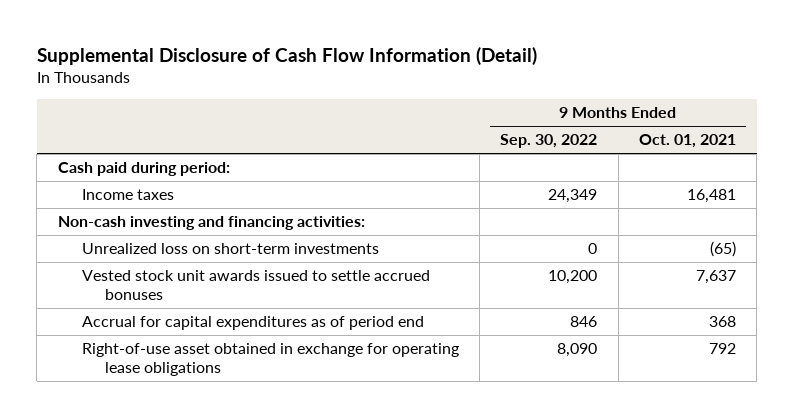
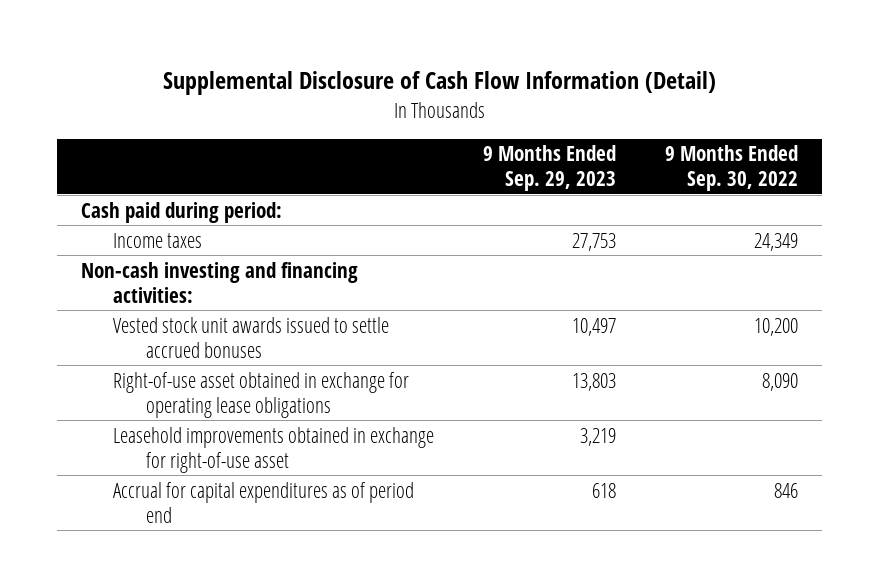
[638,134,736,149] Oct. 01, 2021 -> none
none -> [483,145,617,192] 9 Months Ended Sep. 29, 2023
[81,243,379,255] Unrealized loss on short-term investments -> none
none -> [113,426,435,473] Leasehold improvements obtained in exchange for right-of-use asset
[81,316,424,331] Accrual for capital expenditures as of period end -> [113,481,415,523] Accrual for capital expenditures as of period end

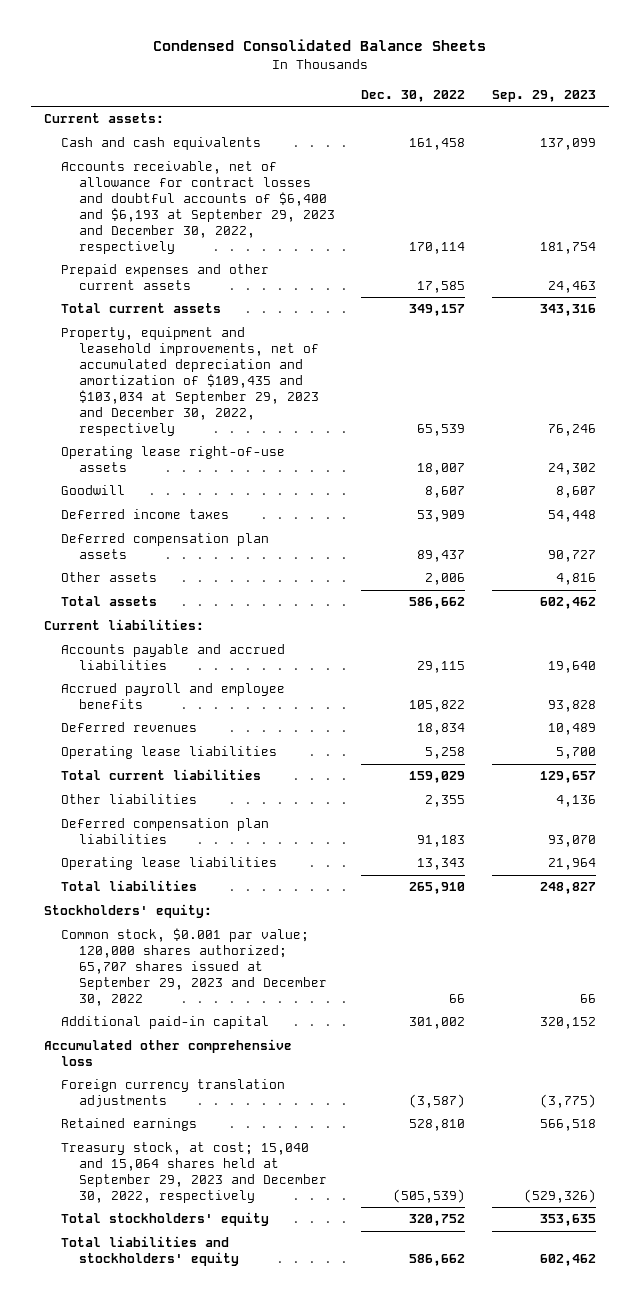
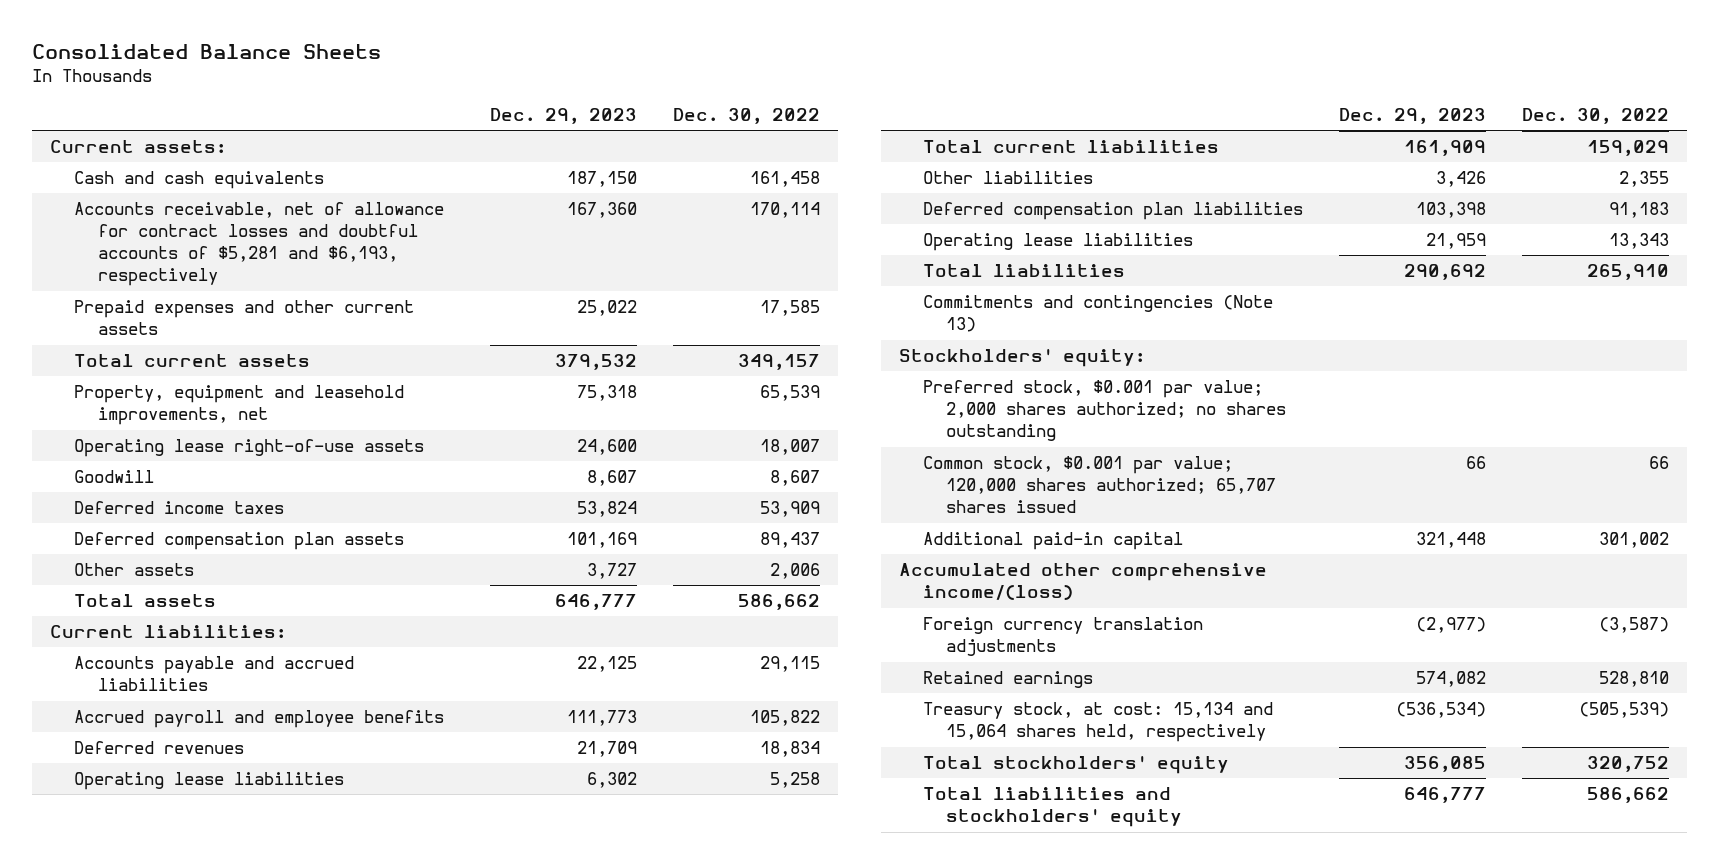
[152,39,486,52] Condensed Consolidated Balance Sheets -> [32,43,382,59] Consolidated Balance Sheets
[491,89,596,102] Sep. 29, 2023 -> none
none -> [490,108,638,125] Dec. 29, 2023
[61,161,335,254] Accounts receivable, net of allowance for contract losses and doubtful accounts of $6,400 and $6,193 at September 29, 2023 and December 30, 2022, respectively -> [74,202,445,287] Accounts receivable, net of allowance for contract losses and doubtful accounts of $5,281 and $6,193, respectively
[61,327,319,436] Property, equipment and leasehold improvements, net of accumulated depreciation and amortization of $109,435 and $103,034 at September 29, 2023 and December 30, 2022, respectively -> [74,385,405,426] Property, equipment and leasehold improvements, net
none -> [922,295,1273,333] Commitments and contingencies (Note 13)
none -> [922,380,1287,442] Preferred stock, $0.001 par value; 2,000 shares authorized; no shares outstanding
[61,928,327,1006] Common stock, $0.001 par value; 120,000 shares authorized; 65,707 shares issued at September 29, 2023 and December 30, 2022 -> [922,456,1277,514] Common stock, $0.001 par value; 120,000 shares authorized; 65,707 shares issued
[44,1039,293,1067] Accumulated other comprehensive loss -> [898,563,1267,601] Accumulated other comprehensive income/(loss)
[61,1142,327,1204] Treasury stock, at cost; 15,040 and 15,064 shares held at September 29, 2023 and December 30, 2022, respectively -> [922,702,1273,743] Treasury stock, at cost: 15,134 and 15,064 shares held, respectively

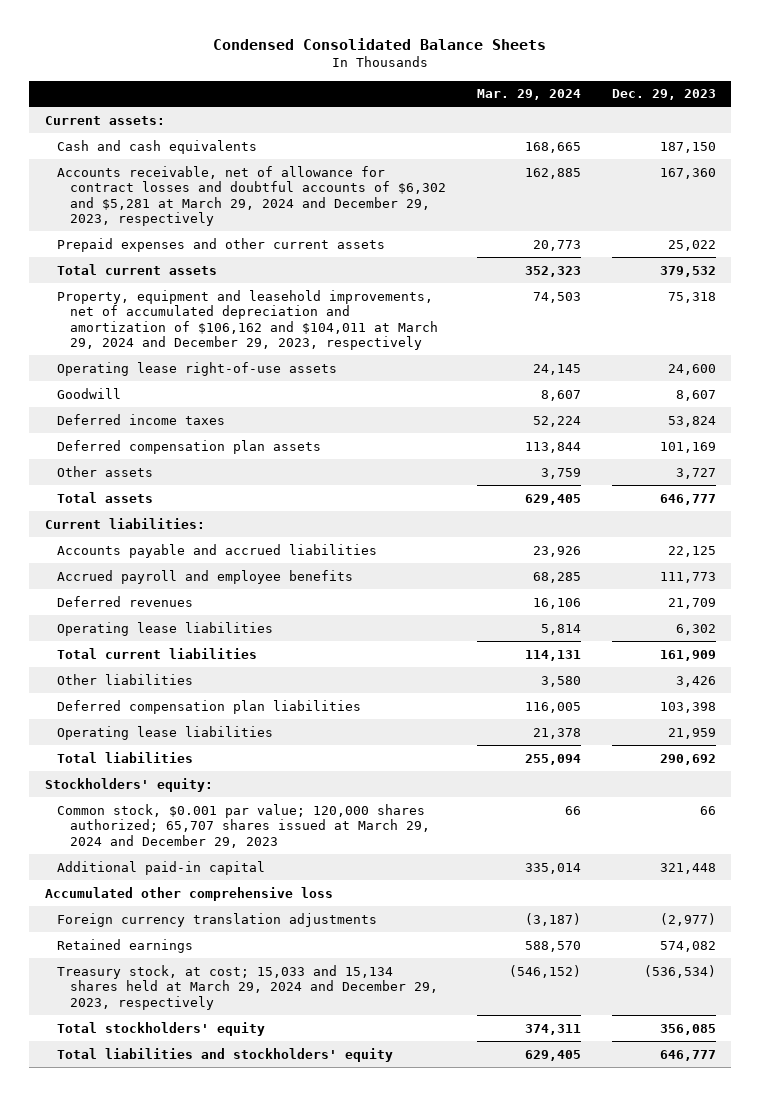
[32,43,382,59] Consolidated Balance Sheets -> [213,37,547,50] Condensed Consolidated Balance Sheets
[673,108,821,125] Dec. 30, 2022 -> none
none -> [476,89,581,101] Mar. 29, 2024
[74,202,445,287] Accounts receivable, net of allowance for contract losses and doubtful accounts of $5,281 and $6,193, respectively -> [57,165,446,226] Accounts receivable, net of allowance for contract losses and doubtful accounts of $6,302 and $5,281 at March 29, 2024 and December 29, 2023, respectively
[74,385,405,426] Property, equipment and leasehold improvements, net -> [57,289,438,350] Property, equipment and leasehold improvements, net of accumulated depreciation and amortization of $106,162 and $104,011 at March 29, 2024 and December 29, 2023, respectively
[922,295,1273,333] Commitments and contingencies (Note 13) -> none
[922,380,1287,442] Preferred stock, $0.001 par value; 2,000 shares authorized; no shares outstanding -> none
[922,456,1277,514] Common stock, $0.001 par value; 120,000 shares authorized; 65,707 shares issued -> [57,803,430,848] Common stock, $0.001 par value; 120,000 shares authorized; 65,707 shares issued at March 29, 2024 and December 29, 2023
[898,563,1267,601] Accumulated other comprehensive income/(loss) -> [44,886,333,901] Accumulated other comprehensive loss
[922,702,1273,743] Treasury stock, at cost: 15,134 and 15,064 shares held, respectively -> [57,964,438,1010] Treasury stock, at cost; 15,033 and 15,134 shares held at March 29, 2024 and December 29, 2023, respectively

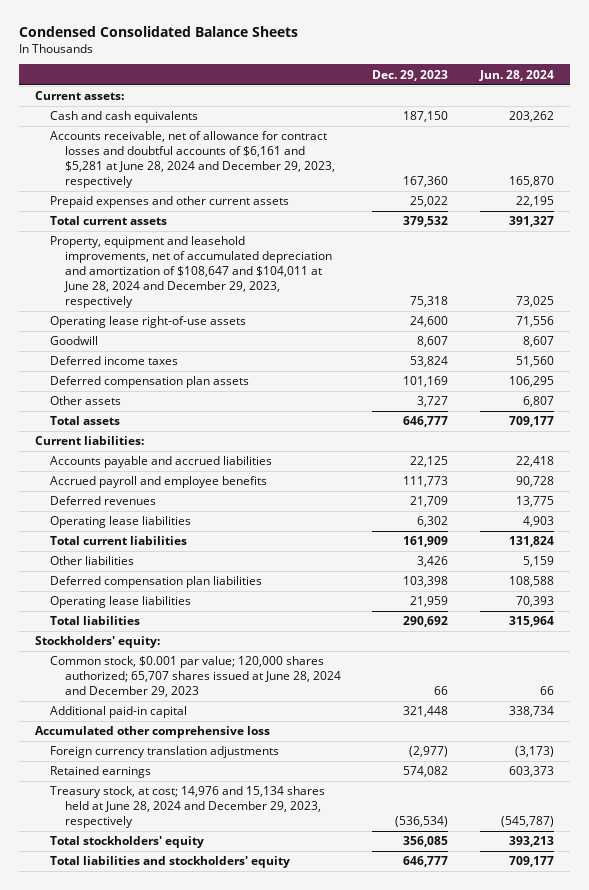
[476,89,581,101] Mar. 29, 2024 -> none
none -> [479,69,555,81] Jun. 28, 2024
[57,165,446,226] Accounts receivable, net of allowance for contract losses and doubtful accounts of $6,302 and $5,281 at March 29, 2024 and December 29, 2023, respectively -> [49,131,335,188] Accounts receivable, net of allowance for contract losses and doubtful accounts of $6,161 and $5,281 at June 28, 2024 and December 29, 2023, respectively
[57,289,438,350] Property, equipment and leasehold improvements, net of accumulated depreciation and amortization of $106,162 and $104,011 at March 29, 2024 and December 29, 2023, respectively -> [49,236,332,308] Property, equipment and leasehold improvements, net of accumulated depreciation and amortization of $108,647 and $104,011 at June 28, 2024 and December 29, 2023, respectively
[57,803,430,848] Common stock, $0.001 par value; 120,000 shares authorized; 65,707 shares issued at March 29, 2024 and December 29, 2023 -> [49,656,341,697] Common stock, $0.001 par value; 120,000 shares authorized; 65,707 shares issued at June 28, 2024 and December 29, 2023
[57,964,438,1010] Treasury stock, at cost; 15,033 and 15,134 shares held at March 29, 2024 and December 29, 2023, respectively -> [49,786,325,828] Treasury stock, at cost; 14,976 and 15,134 shares held at June 28, 2024 and December 29, 2023, respectively

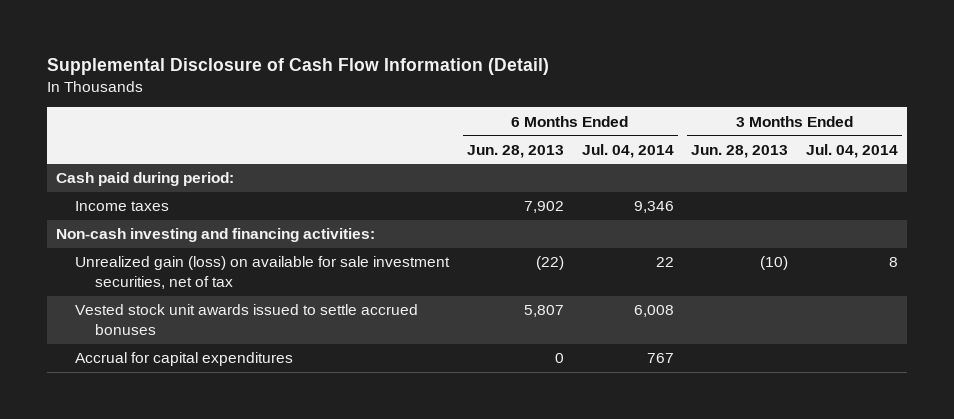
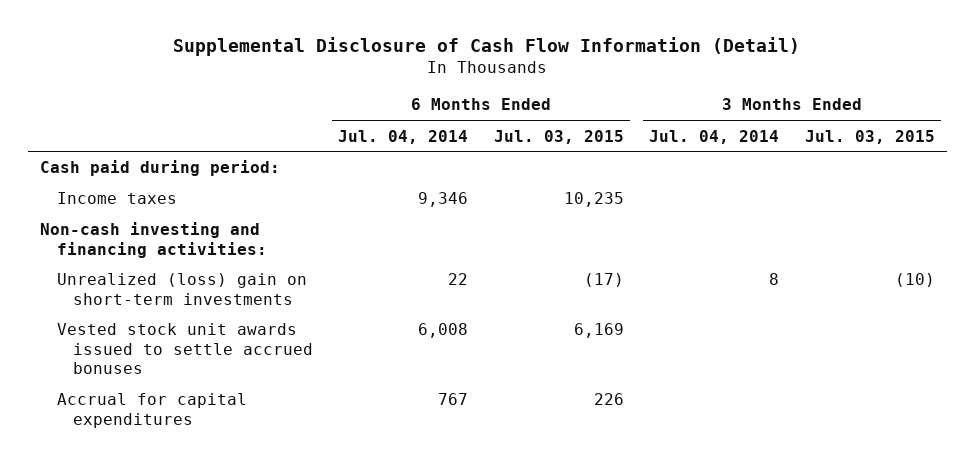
[467,144,565,158] Jun. 28, 2013 -> none
[691,144,789,158] Jun. 28, 2013 -> none
none -> [493,129,624,144] Jul. 03, 2015
none -> [804,129,935,144] Jul. 03, 2015
[75,256,451,289] Unrealized gain (loss) on available for sale investment securities, net of tax -> [56,273,307,305] Unrealized (loss) gain on short-term investments

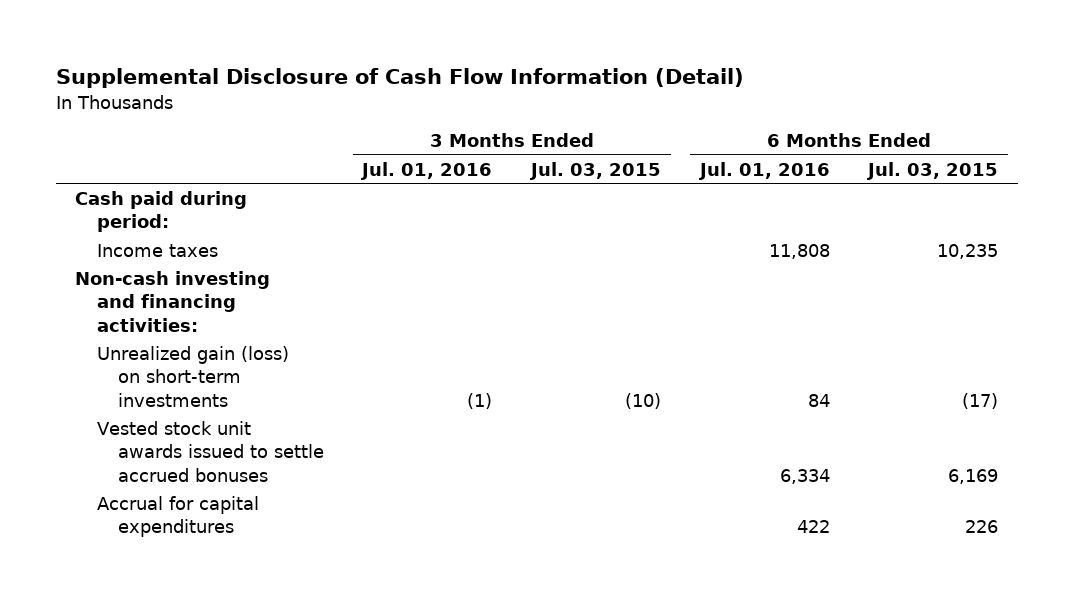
[338,129,469,144] Jul. 04, 2014 -> none
[649,129,780,144] Jul. 04, 2014 -> none
none -> [360,161,493,180] Jul. 01, 2016
none -> [697,161,830,180] Jul. 01, 2016
[56,273,307,305] Unrealized (loss) gain on short-term investments -> [96,345,289,407] Unrealized gain (loss) on short-term investments

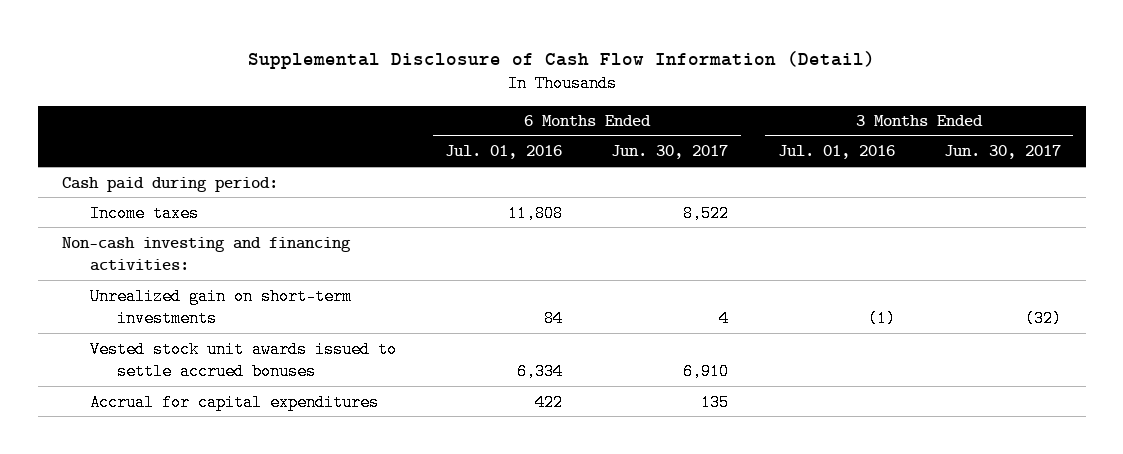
[529,161,662,180] Jul. 03, 2015 -> none
[866,161,999,180] Jul. 03, 2015 -> none
none -> [611,145,729,160] Jun. 30, 2017
none -> [944,145,1062,160] Jun. 30, 2017
[96,345,289,407] Unrealized gain (loss) on short-term investments -> [89,287,352,327] Unrealized gain on short-term investments

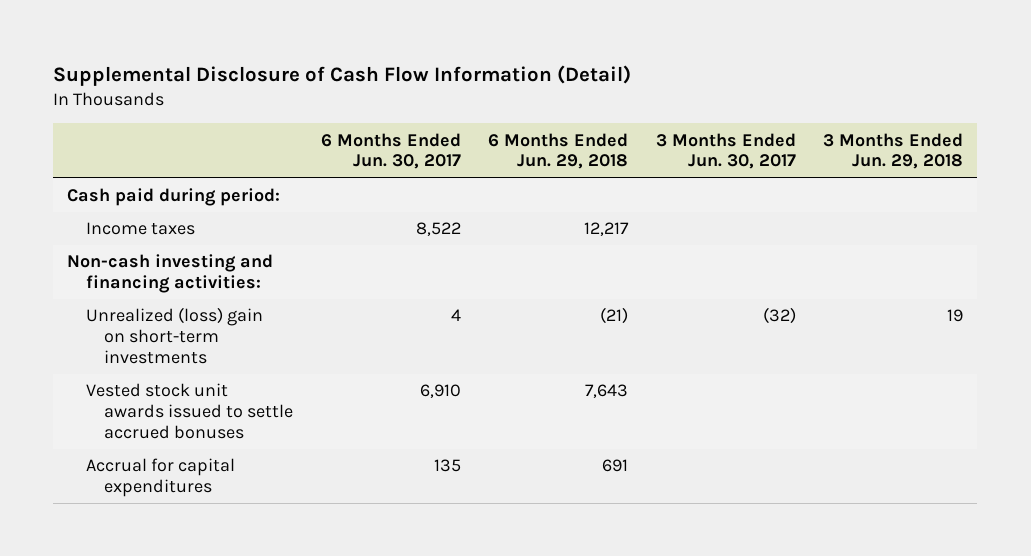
[444,145,562,160] Jul. 01, 2016 -> none
[777,145,895,160] Jul. 01, 2016 -> none
none -> [488,132,629,170] 6 Months Ended Jun. 29, 2018
none -> [823,132,964,170] 3 Months Ended Jun. 29, 2018
[89,287,352,327] Unrealized gain on short-term investments -> [85,307,263,365] Unrealized (loss) gain on short-term investments

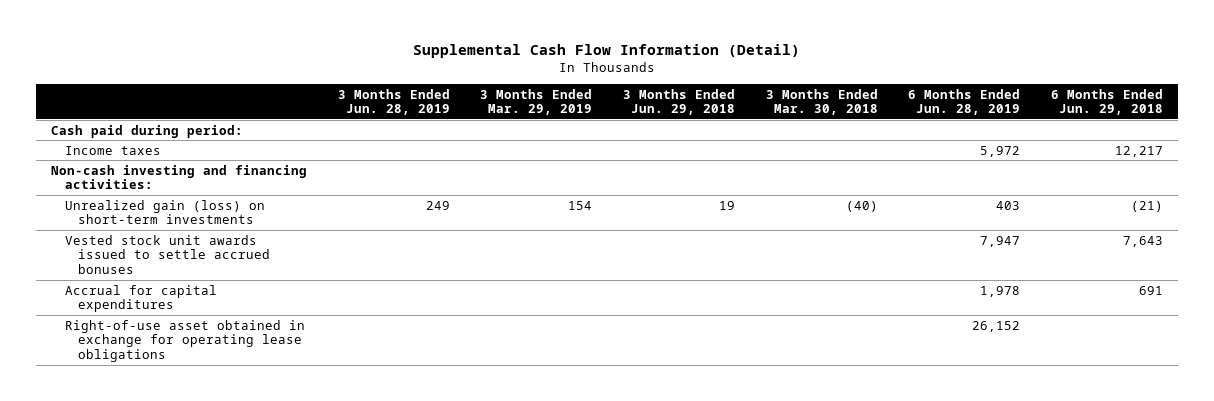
[53,65,632,87] Supplemental Disclosure of Cash Flow Information (Detail) -> [412,43,800,58] Supplemental Cash Flow Information (Detail)
[320,132,461,170] 6 Months Ended Jun. 30, 2017 -> none
[655,132,796,170] 3 Months Ended Jun. 30, 2017 -> none
none -> [337,88,450,116] 3 Months Ended Jun. 28, 2019
none -> [480,88,593,116] 3 Months Ended Mar. 29, 2019
none -> [765,88,878,116] 3 Months Ended Mar. 30, 2018
none -> [908,88,1021,116] 6 Months Ended Jun. 28, 2019
[85,307,263,365] Unrealized (loss) gain on short-term investments -> [64,199,265,225] Unrealized gain (loss) on short-term investments
none -> [64,319,305,362] Right-of-use asset obtained in exchange for operating lease obligations

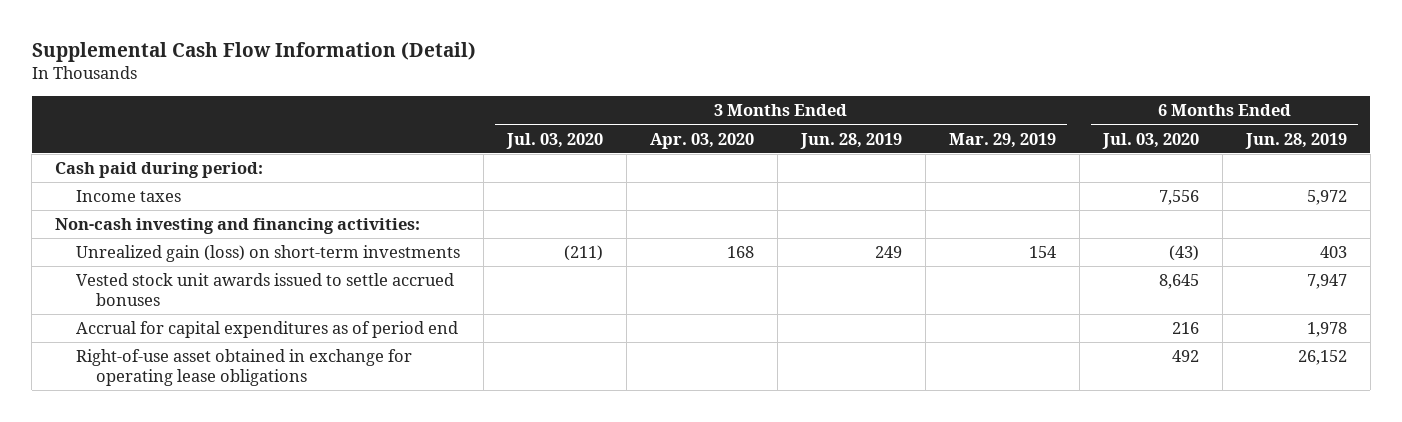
[622,88,735,116] 3 Months Ended Jun. 29, 2018 -> none
[765,88,878,116] 3 Months Ended Mar. 30, 2018 -> none
[1050,88,1163,116] 6 Months Ended Jun. 29, 2018 -> none
none -> [505,132,603,149] Jul. 03, 2020
none -> [649,132,754,149] Apr. 03, 2020
none -> [1101,132,1199,149] Jul. 03, 2020
[64,284,217,313] Accrual for capital expenditures -> [75,321,458,339] Accrual for capital expenditures as of period end

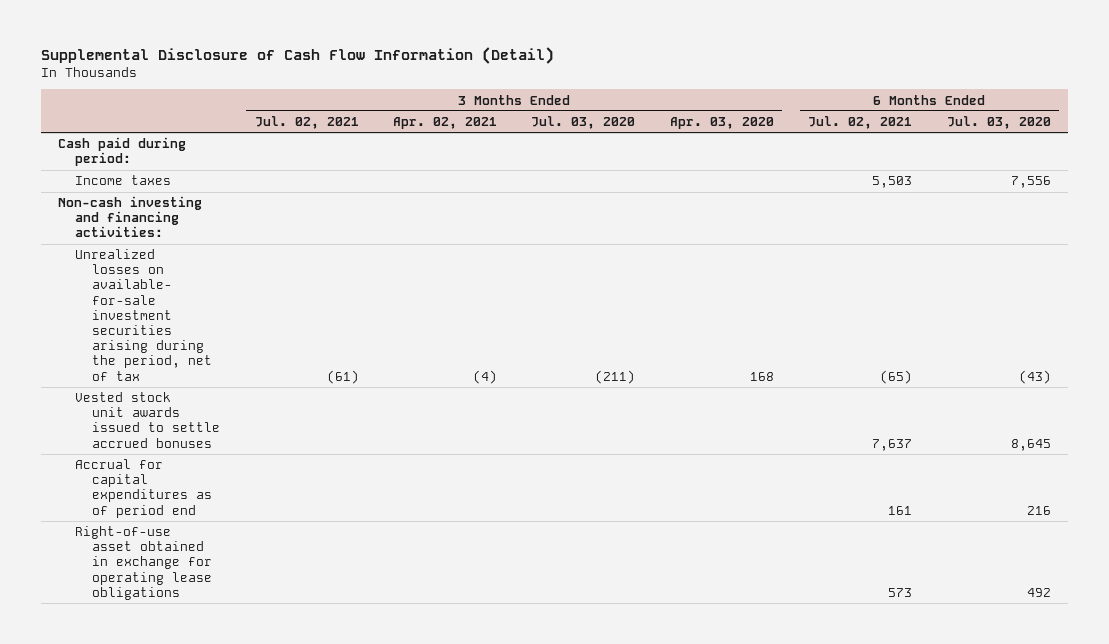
[31,42,476,63] Supplemental Cash Flow Information (Detail) -> [41,47,555,65] Supplemental Disclosure of Cash Flow Information (Detail)
[799,132,902,149] Jun. 28, 2019 -> none
[948,132,1056,148] Mar. 29, 2019 -> none
[1244,132,1347,149] Jun. 28, 2019 -> none
none -> [254,116,359,130] Jul. 02, 2021
none -> [393,117,498,130] Apr. 02, 2021
none -> [808,116,913,130] Jul. 02, 2021
[75,245,460,263] Unrealized gain (loss) on short-term investments -> [75,249,213,381] Unrealized losses on available- for-sale investment securities arising during the period, net of tax

